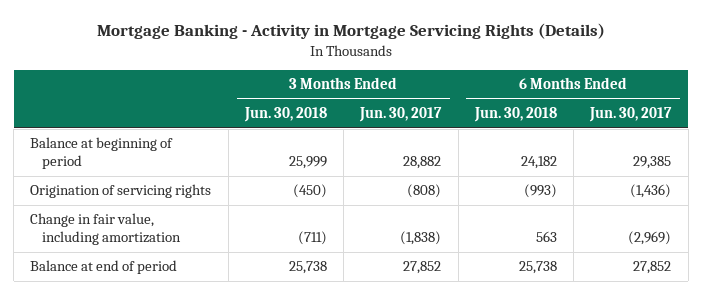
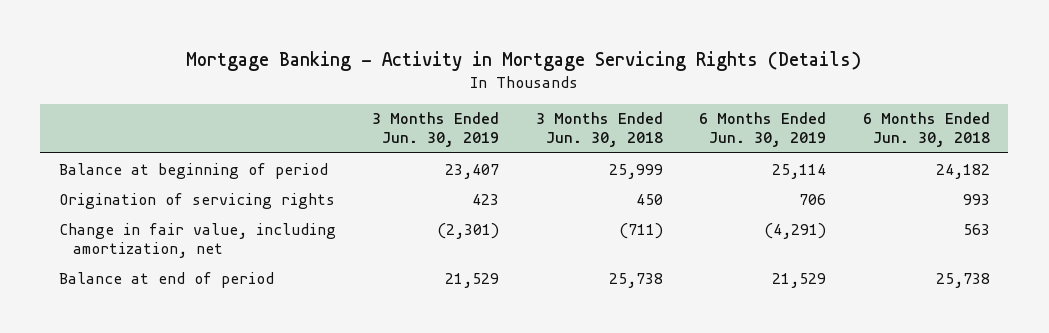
[359,107,443,123] Jun. 30, 2017 -> none
[589,107,673,123] Jun. 30, 2017 -> none
none -> [372,112,500,148] 3 Months Ended Jun. 30, 2019
none -> [699,112,827,148] 6 Months Ended Jun. 30, 2019
[292,184,327,199] (450) -> [635,193,663,205] 450
[523,184,557,199] (993) -> [963,193,991,205] 993
[30,213,181,246] Change in fair value, including amortization -> [58,222,336,258] Change in fair value, including amortization, net

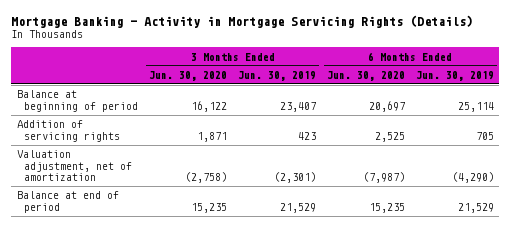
[535,112,663,148] 3 Months Ended Jun. 30, 2018 -> none
[863,112,991,148] 6 Months Ended Jun. 30, 2018 -> none
none -> [149,70,228,81] Jun. 30, 2020
none -> [326,70,405,81] Jun. 30, 2020
[58,192,335,209] Origination of servicing rights -> [16,120,121,142] Addition of servicing rights
[799,193,827,205] 706 -> [475,131,494,140] 705
[58,222,336,258] Change in fair value, including amortization, net -> [16,150,133,182] Valuation adjustment, net of amortization
[764,222,827,239] (4,291) -> [451,172,494,184] (4,290)

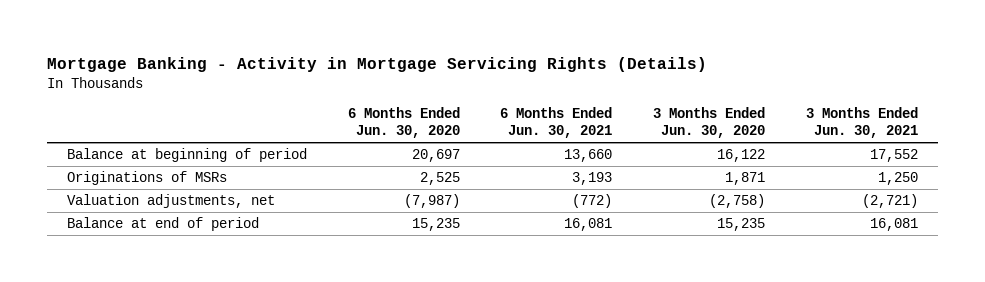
[238,70,317,81] Jun. 30, 2019 -> none
[415,70,494,81] Jun. 30, 2019 -> none
none -> [500,107,613,139] 6 Months Ended Jun. 30, 2021
none -> [805,107,918,139] 3 Months Ended Jun. 30, 2021
[16,120,121,142] Addition of servicing rights -> [67,171,228,186] Originations of MSRs
[16,150,133,182] Valuation adjustment, net of amortization -> [67,194,276,209] Valuation adjustments, net

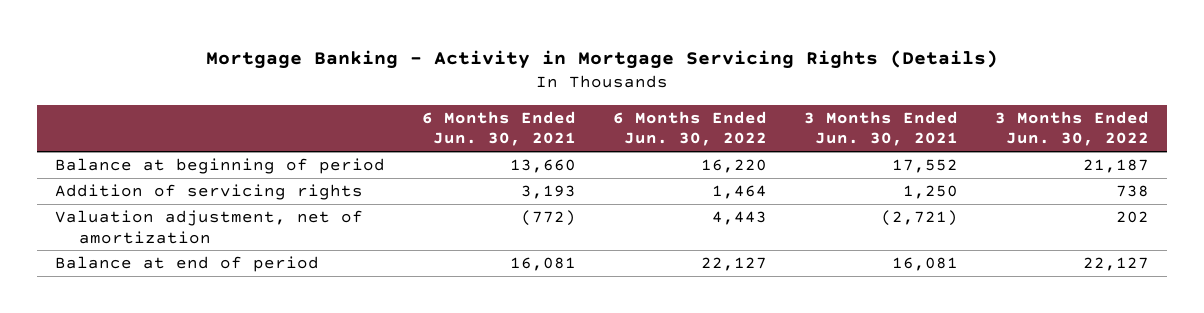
[347,107,460,139] 6 Months Ended Jun. 30, 2020 -> none
[653,107,766,139] 3 Months Ended Jun. 30, 2020 -> none
none -> [613,110,768,147] 6 Months Ended Jun. 30, 2022
none -> [994,110,1149,147] 3 Months Ended Jun. 30, 2022
[67,171,228,186] Originations of MSRs -> [55,183,364,200] Addition of servicing rights
[67,194,276,209] Valuation adjustments, net -> [55,209,364,244] Valuation adjustment, net of amortization

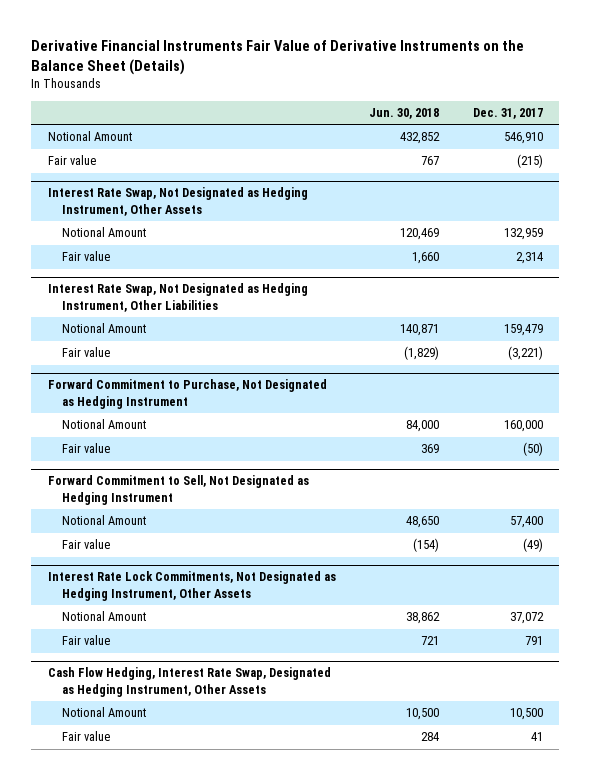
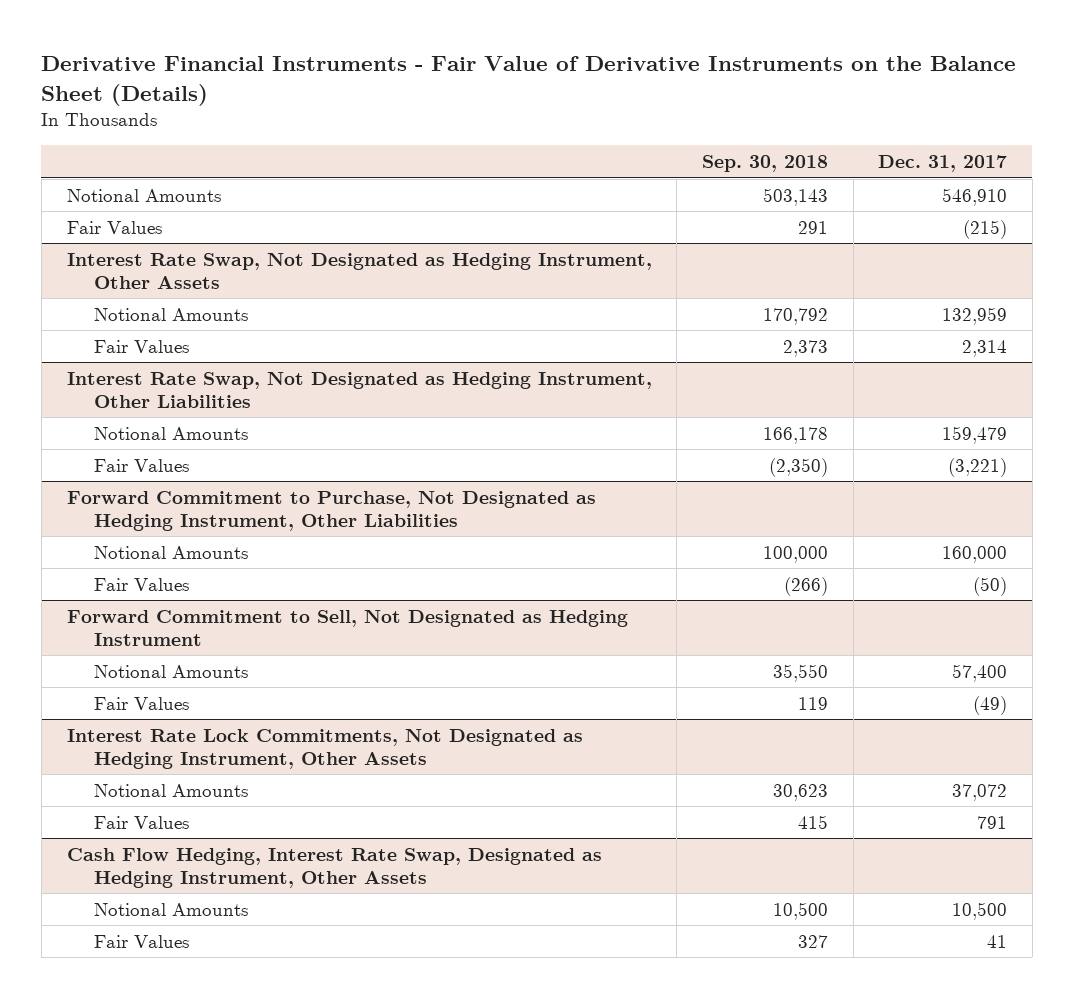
[31,40,525,75] Derivative Financial Instruments Fair Value of Derivative Instruments on the Balance Sheet (Details) -> [41,56,1017,106] Derivative Financial Instruments - Fair Value of Derivative Instruments on the Balance Sheet (Details)
[369,108,440,120] Jun. 30, 2018 -> none
none -> [701,155,828,173] Sep. 30, 2018
[48,131,133,142] Notional Amount -> [66,188,221,202] Notional Amounts
[48,155,97,166] Fair value -> [66,220,162,234] Fair Values
[62,227,147,238] Notional Amount -> [94,307,249,321] Notional Amounts
[62,251,111,262] Fair value -> [94,339,190,353] Fair Values
[62,323,147,334] Notional Amount -> [94,426,249,440] Notional Amounts
[62,347,111,358] Fair value -> [94,458,190,472] Fair Values
[48,379,328,409] Forward Commitment to Purchase, Not Designated as Hedging Instrument -> [66,490,596,531] Forward Commitment to Purchase, Not Designated as Hedging Instrument, Other Liabilities
[62,419,147,430] Notional Amount -> [94,545,249,559] Notional Amounts
[62,443,111,454] Fair value -> [94,577,190,591] Fair Values
[62,515,147,526] Notional Amount -> [94,664,249,678] Notional Amounts
[62,539,111,550] Fair value -> [94,696,190,710] Fair Values
[62,611,147,622] Notional Amount -> [94,783,249,797] Notional Amounts
[62,635,111,646] Fair value -> [94,815,190,829] Fair Values
[62,707,147,718] Notional Amount -> [94,902,249,916] Notional Amounts
[62,731,111,742] Fair value -> [94,934,190,948] Fair Values

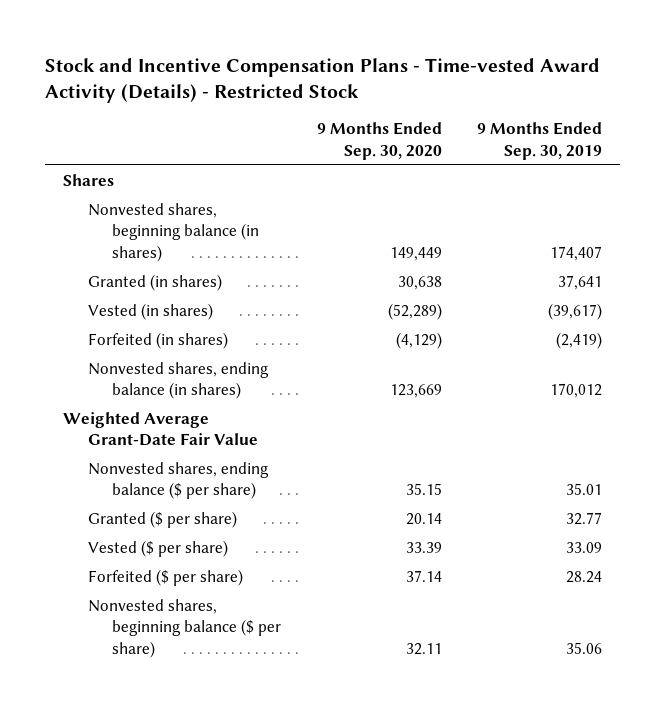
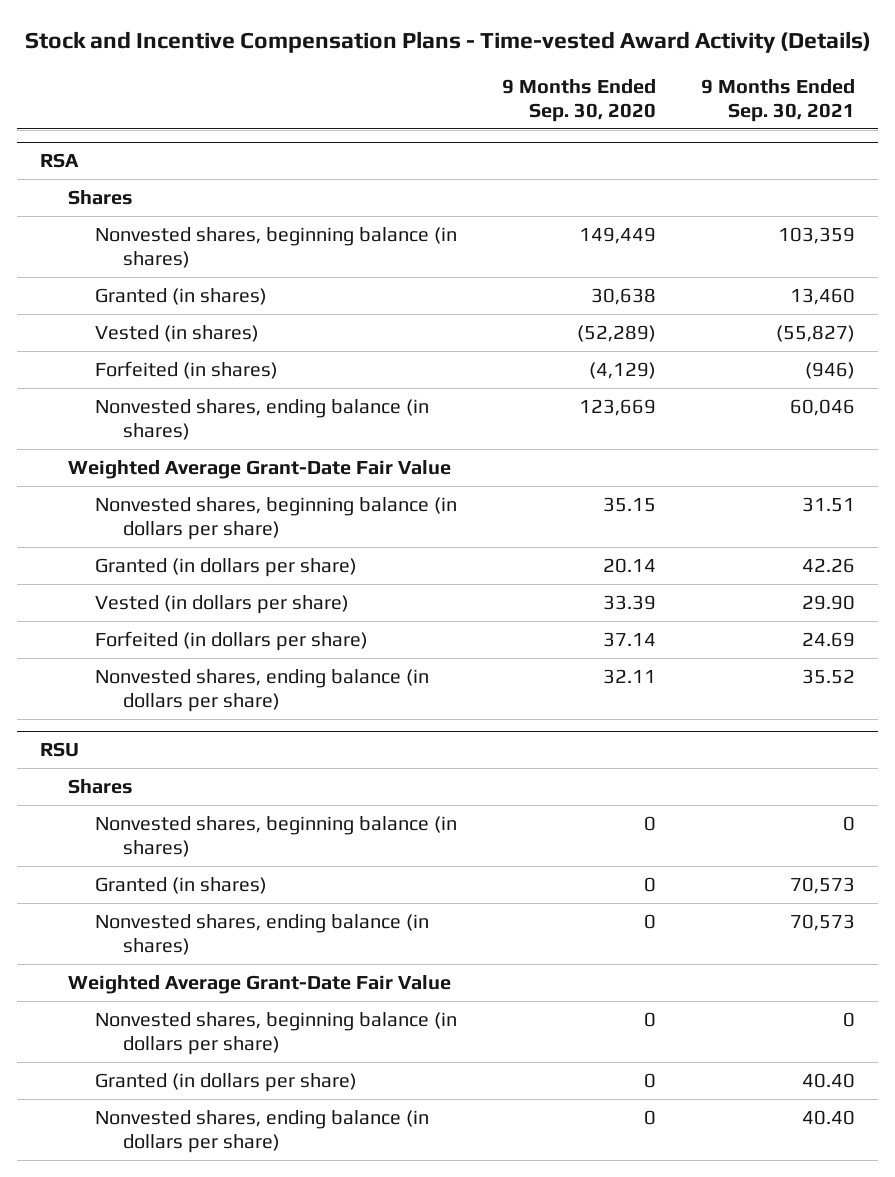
[45,57,601,103] Stock and Incentive Compensation Plans - Time-vested Award Activity (Details) - Restricted Stock -> [24,31,871,54] Stock and Incentive Compensation Plans - Time-vested Award Activity (Details)
[477,122,603,160] 9 Months Ended Sep. 30, 2019 -> none
none -> [701,78,856,122] 9 Months Ended Sep. 30, 2021
none -> [39,152,79,168] RSA
[87,461,269,500] Nonvested shares, ending balance ($ per share) -> [95,496,458,541] Nonvested shares, beginning balance (in dollars per share)
[87,510,237,528] Granted ($ per share) -> [95,557,358,577] Granted (in dollars per share)
[87,539,228,557] Vested ($ per share) -> [95,594,350,614] Vested (in dollars per share)
[87,568,243,586] Forfeited ($ per share) -> [95,630,369,651] Forfeited (in dollars per share)
[87,598,282,659] Nonvested shares, beginning balance ($ per share) -> [95,668,430,713] Nonvested shares, ending balance (in dollars per share)
none -> [39,741,79,757] RSU
none -> [67,778,133,794] Shares
none -> [95,815,458,858] Nonvested shares, beginning balance (in shares)
none -> [95,876,268,894] Granted (in shares)
none -> [95,913,430,956] Nonvested shares, ending balance (in shares)
none -> [67,974,451,994] Weighted Average Grant-Date Fair Value
none -> [95,1011,458,1056] Nonvested shares, beginning balance (in dollars per share)
none -> [95,1072,358,1092] Granted (in dollars per share)
none -> [95,1109,430,1154] Nonvested shares, ending balance (in dollars per share)

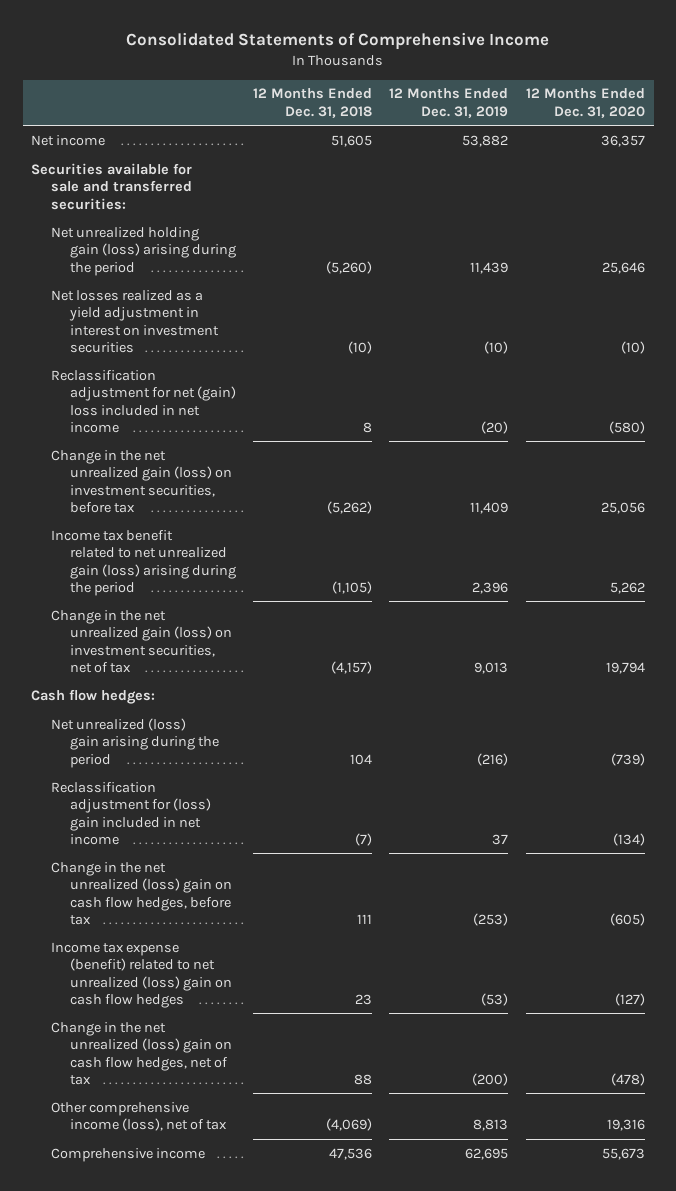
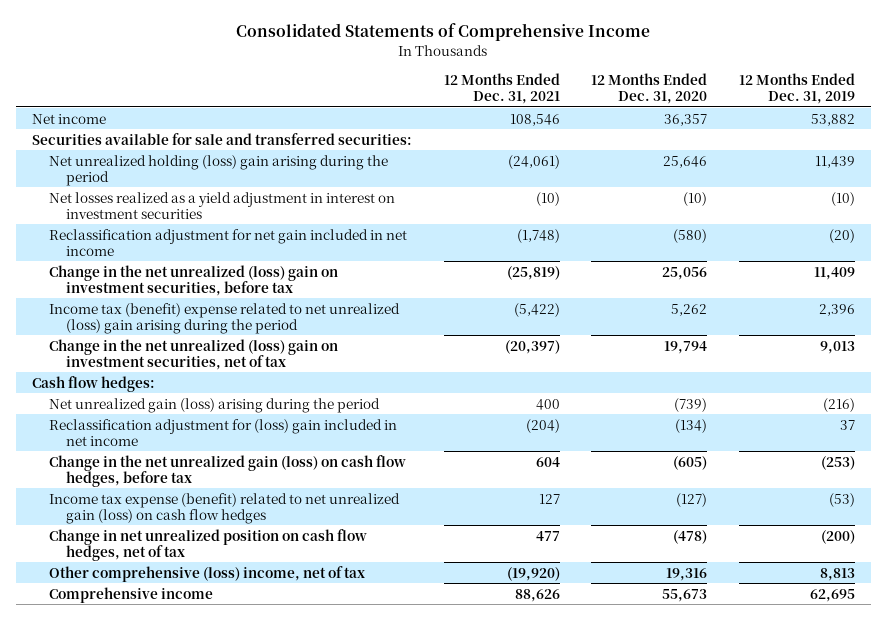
[253,88,373,118] 12 Months Ended Dec. 31, 2018 -> none
none -> [443,72,560,105] 12 Months Ended Dec. 31, 2021
[50,226,236,276] Net unrealized holding gain (loss) arising during the period -> [48,154,388,186] Net unrealized holding (loss) gain arising during the period
[50,369,236,433] Reclassification adjustment for net (gain) loss included in net income -> [48,228,407,256] Reclassification adjustment for net gain included in net income
[50,449,232,513] Change in the net unrealized gain (loss) on investment securities, before tax -> [48,264,338,296] Change in the net unrealized (loss) gain on investment securities, before tax
[50,529,236,596] Income tax benefit related to net unrealized gain (loss) arising during the period -> [48,302,400,334] Income tax (benefit) expense related to net unrealized (loss) gain arising during the period
[50,609,232,673] Change in the net unrealized gain (loss) on investment securities, net of tax -> [48,338,338,370] Change in the net unrealized (loss) gain on investment securities, net of tax
[50,717,219,768] Net unrealized (loss) gain arising during the period -> [48,397,380,413] Net unrealized gain (loss) arising during the period
[50,861,232,925] Change in the net unrealized (loss) gain on cash flow hedges, before tax -> [48,454,406,487] Change in the net unrealized gain (loss) on cash flow hedges, before tax
[50,941,232,1008] Income tax expense (benefit) related to net unrealized (loss) gain on cash flow hedges -> [48,492,400,524] Income tax expense (benefit) related to net unrealized gain (loss) on cash flow hedges
[50,1021,232,1085] Change in the net unrealized (loss) gain on cash flow hedges, net of tax -> [48,528,367,561] Change in net unrealized position on cash flow hedges, net of tax
[50,1101,227,1132] Other comprehensive income (loss), net of tax -> [48,565,365,582] Other comprehensive (loss) income, net of tax

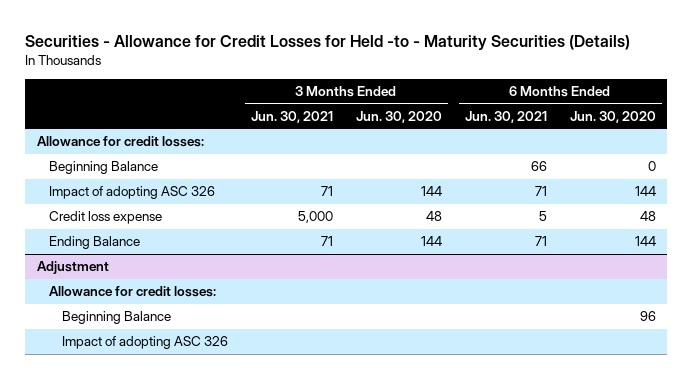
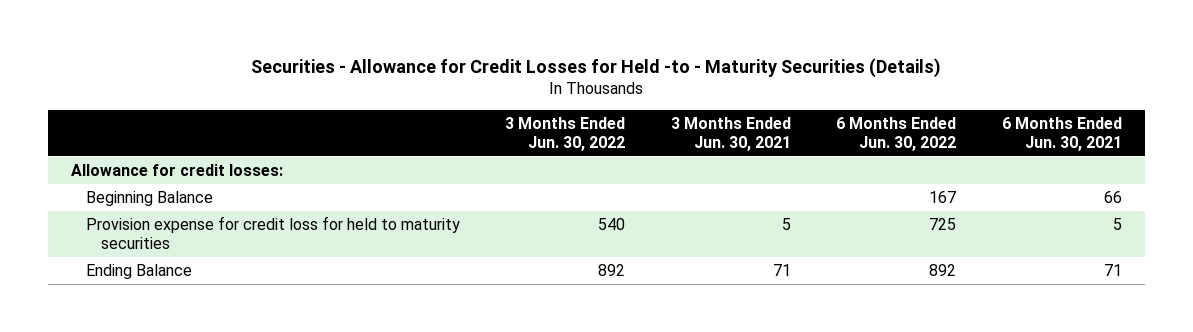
[355,111,442,124] Jun. 30, 2020 -> none
[569,111,656,124] Jun. 30, 2020 -> none
none -> [505,117,626,151] 3 Months Ended Jun. 30, 2022
none -> [836,117,957,151] 6 Months Ended Jun. 30, 2022
[49,186,216,200] Impact of adopting ASC 326 -> none
[49,211,163,225] Credit loss expense -> [85,216,460,249] Provision expense for credit loss for held to maturity securities
[297,211,333,224] 5,000 -> [781,218,791,231] 5
[36,261,109,275] Adjustment -> none
[49,286,217,298] Allowance for credit losses: -> none
[61,311,171,325] Beginning Balance -> none
[61,336,228,350] Impact of adopting ASC 326 -> none

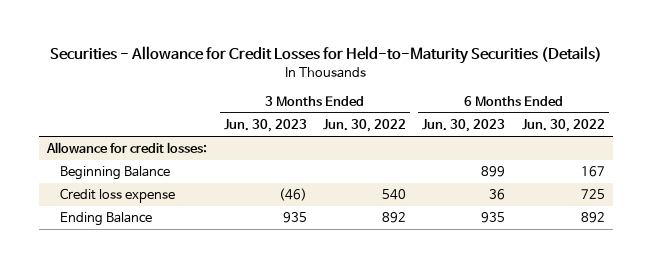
[251,57,942,78] Securities - Allowance for Credit Losses for Held -to - Maturity Securities (Details) -> [50,46,603,65] Securities - Allowance for Credit Losses for Held-to-Maturity Securities (Details)
[670,117,791,151] 3 Months Ended Jun. 30, 2021 -> none
[1001,117,1122,151] 6 Months Ended Jun. 30, 2021 -> none
none -> [223,119,307,133] Jun. 30, 2023
none -> [422,119,506,133] Jun. 30, 2023
[85,216,460,249] Provision expense for credit loss for held to maturity securities -> [60,188,176,204] Credit loss expense

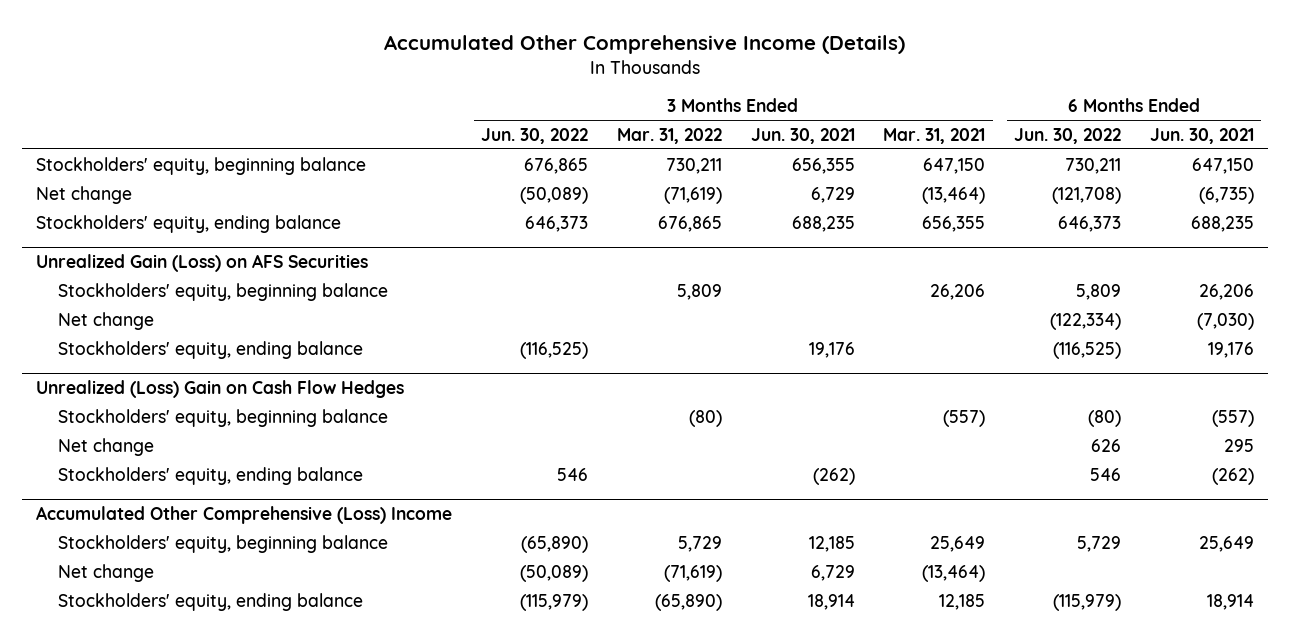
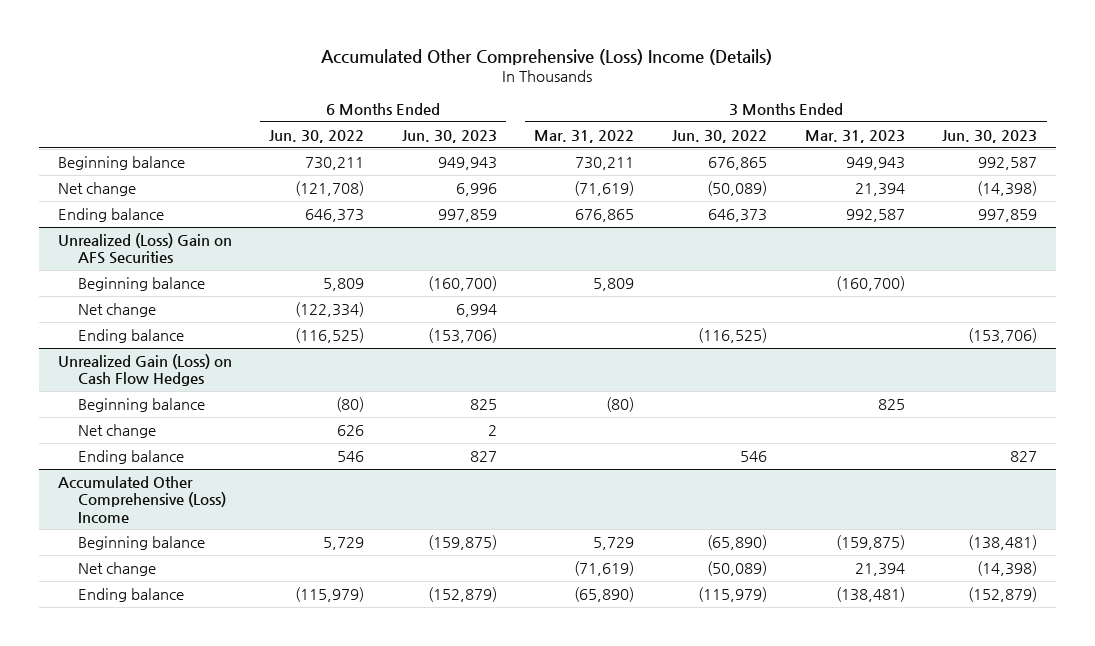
[384,34,906,54] Accumulated Other Comprehensive Income (Details) -> [321,48,773,65] Accumulated Other Comprehensive (Loss) Income (Details)
[750,127,855,144] Jun. 30, 2021 -> none
[883,127,986,144] Mar. 31, 2021 -> none
[1149,127,1254,144] Jun. 30, 2021 -> none
none -> [401,129,497,143] Jun. 30, 2023
none -> [804,129,905,143] Mar. 31, 2023
none -> [942,129,1038,143] Jun. 30, 2023
[36,156,367,175] Stockholders' equity, beginning balance -> [57,156,185,171] Beginning balance
[36,214,342,233] Stockholders' equity, ending balance -> [57,208,164,223] Ending balance
[36,254,369,273] Unrealized Gain (Loss) on AFS Securities -> [57,233,232,265] Unrealized (Loss) Gain on AFS Securities
[58,282,389,301] Stockholders' equity, beginning balance -> [77,277,205,292] Beginning balance
[58,340,364,359] Stockholders' equity, ending balance -> [77,329,184,344] Ending balance
[36,380,405,399] Unrealized (Loss) Gain on Cash Flow Hedges -> [57,354,232,387] Unrealized Gain (Loss) on Cash Flow Hedges
[58,408,389,427] Stockholders' equity, beginning balance -> [77,398,205,413] Beginning balance
[58,466,364,485] Stockholders' equity, ending balance -> [77,450,184,465] Ending balance
[58,534,389,553] Stockholders' equity, beginning balance -> [77,536,205,551] Beginning balance
[58,592,364,611] Stockholders' equity, ending balance -> [77,588,184,603] Ending balance

